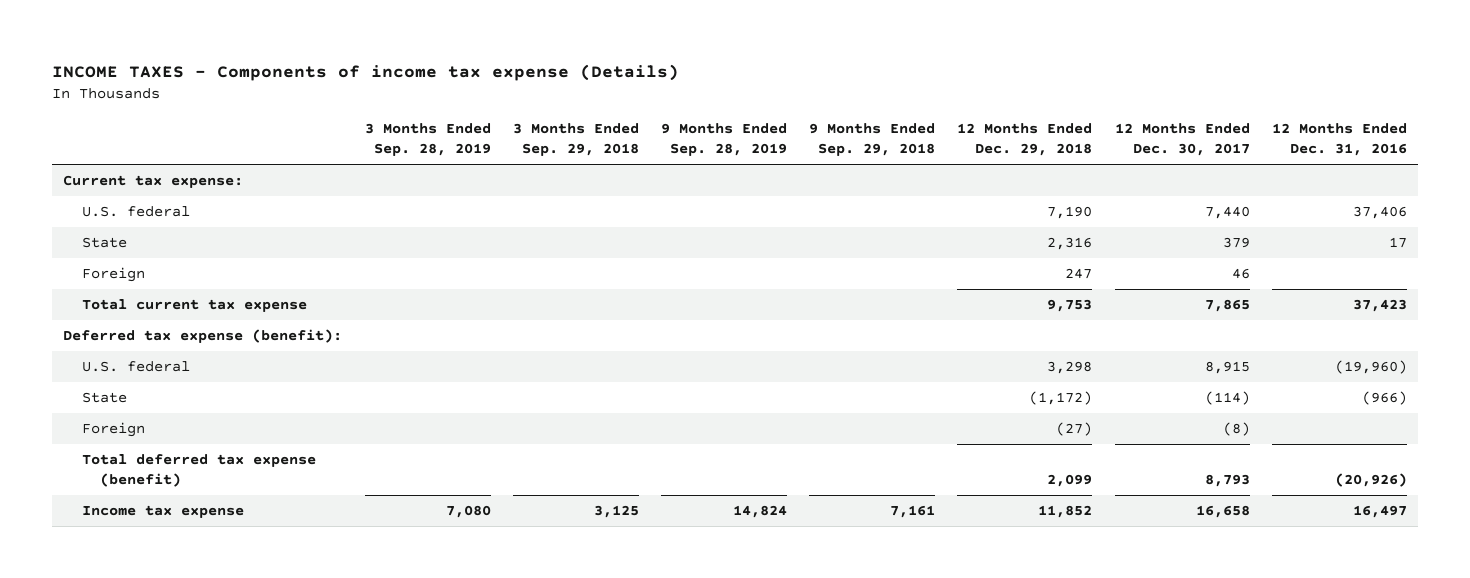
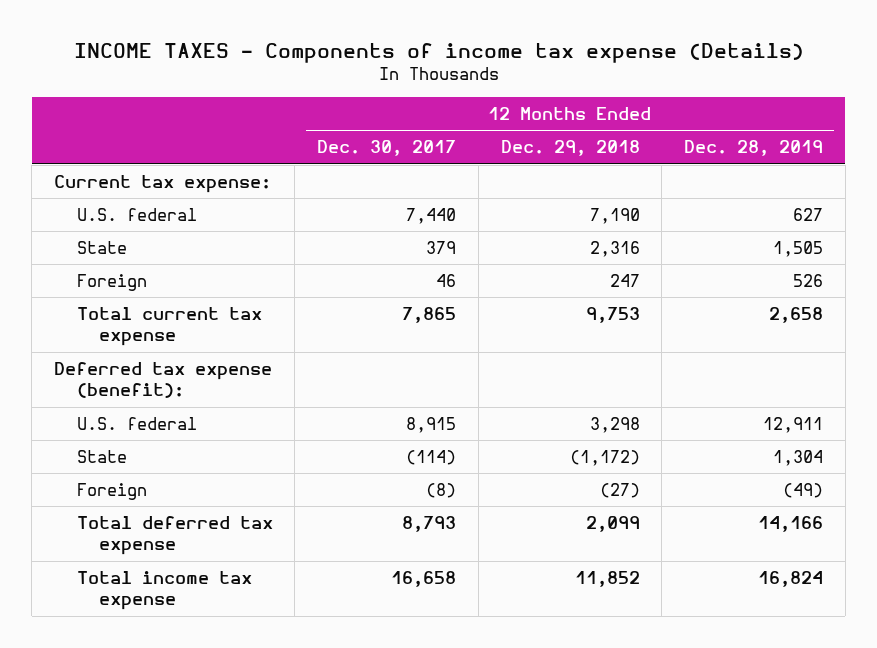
[364,123,491,157] 3 Months Ended Sep. 28, 2019 -> none
[512,123,639,157] 3 Months Ended Sep. 29, 2018 -> none
[661,123,788,157] 9 Months Ended Sep. 28, 2019 -> none
[809,123,936,157] 9 Months Ended Sep. 29, 2018 -> none
[1271,123,1407,157] 12 Months Ended Dec. 31, 2016 -> none
none -> [683,140,823,157] Dec. 28, 2019
[81,454,316,487] Total deferred tax expense (benefit) -> [76,516,273,556] Total deferred tax expense
[81,505,244,519] Income tax expense -> [76,571,252,611] Total income tax expense

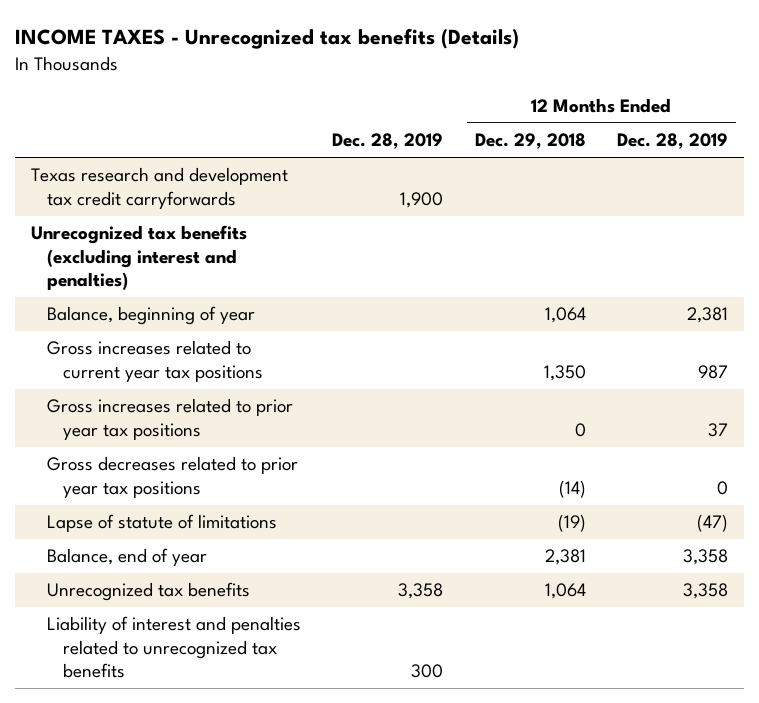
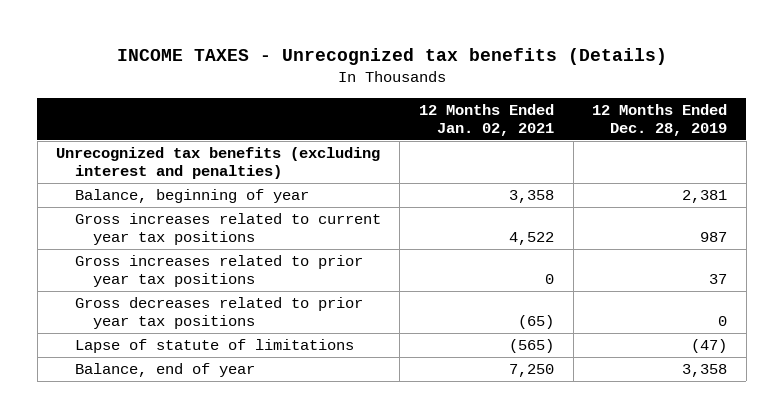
[332,133,444,150] Dec. 28, 2019 -> none
[474,133,586,150] Dec. 29, 2018 -> none
none -> [418,103,554,136] 12 Months Ended Jan. 02, 2021
[30,167,288,209] Texas research and development tax credit carryforwards -> none
[46,582,250,602] Unrecognized tax benefits -> none
[46,616,301,679] Liability of interest and penalties related to unrecognized tax benefits -> none

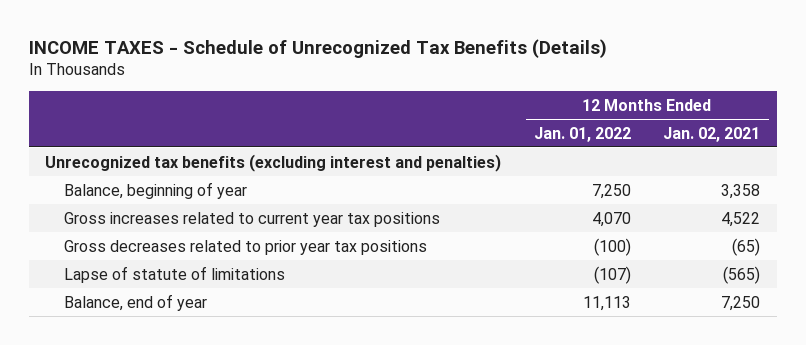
[116,48,667,66] INCOME TAXES - Unrecognized tax benefits (Details) -> [29,38,608,58] INCOME TAXES - Schedule of Unrecognized Tax Benefits (Details)
[592,103,728,136] 12 Months Ended Dec. 28, 2019 -> none
none -> [533,126,631,142] Jan. 01, 2022
[74,255,363,288] Gross increases related to prior year tax positions -> none

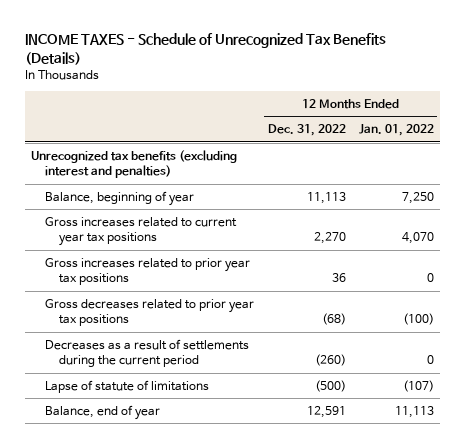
[663,126,761,142] Jan. 02, 2021 -> none
none -> [267,124,346,137] Dec. 31, 2022
none -> [45,257,251,286] Gross increases related to prior year tax positions
none -> [45,338,250,368] Decreases as a result of settlements during the current period

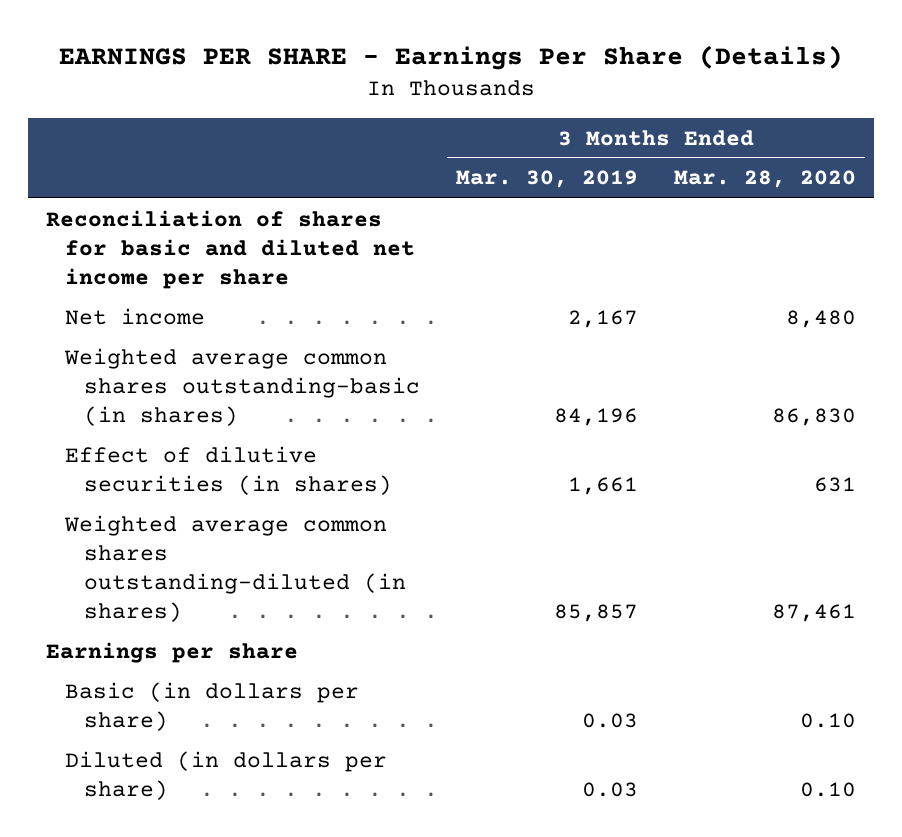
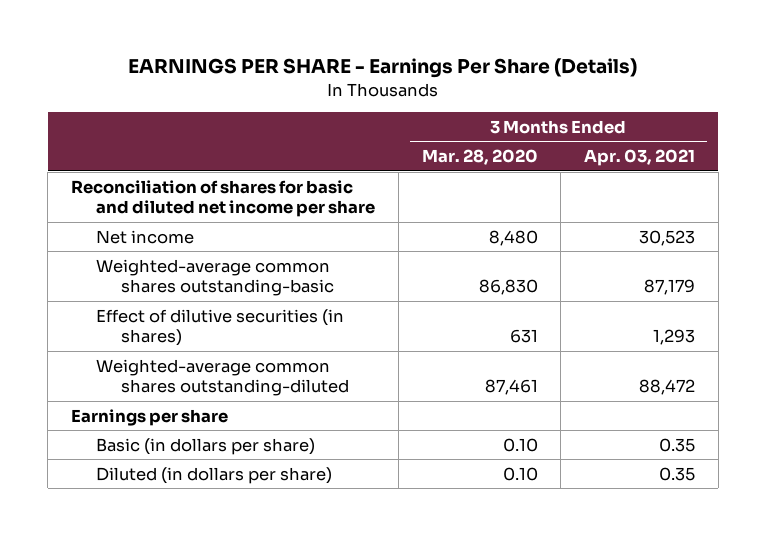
[455,170,638,189] Mar. 30, 2019 -> none
none -> [583,148,695,166] Apr. 03, 2021
[63,347,420,426] Weighted average common shares outstanding-basic (in shares) -> [96,258,335,297] Weighted-average common shares outstanding-basic
[63,514,406,622] Weighted average common shares outstanding-diluted (in shares) -> [96,358,350,397] Weighted-average common shares outstanding-diluted

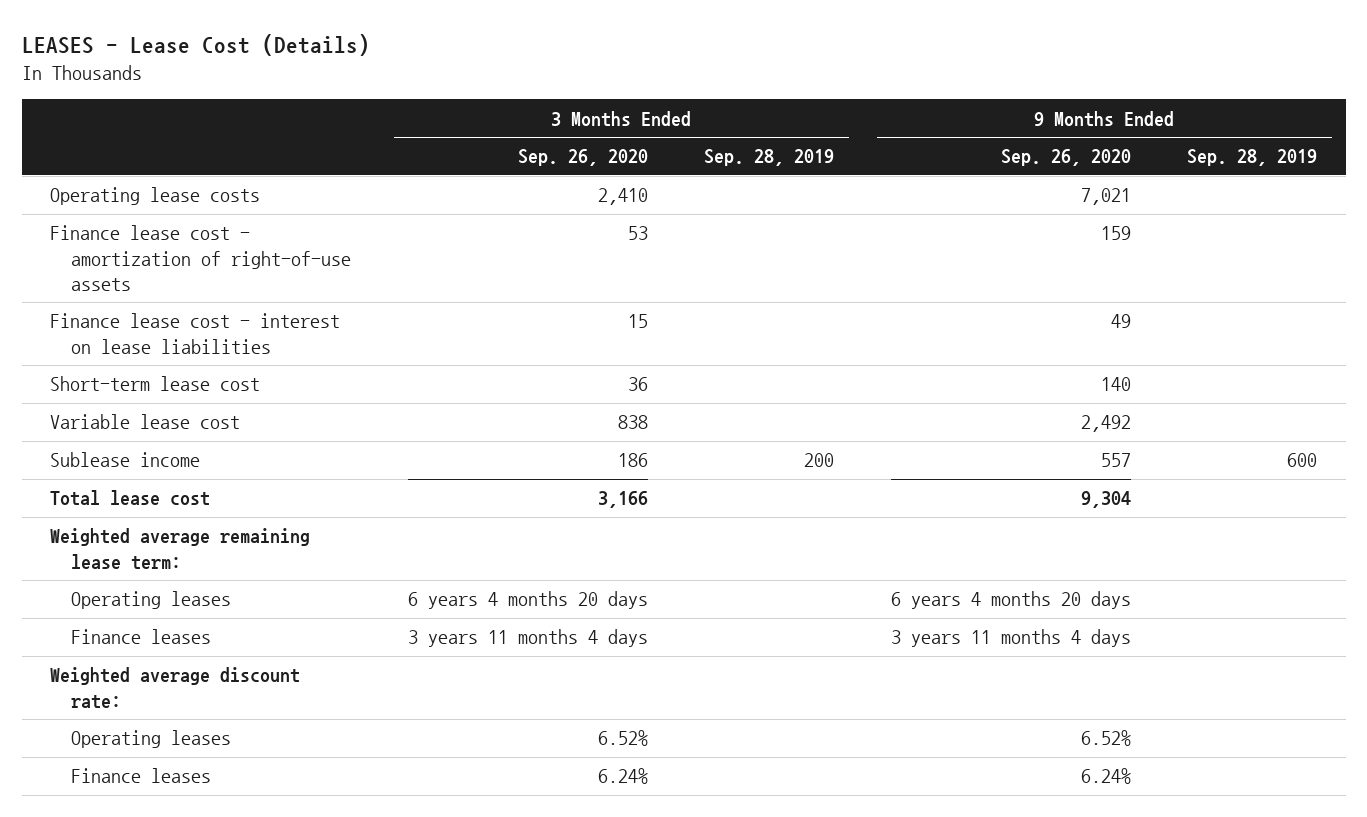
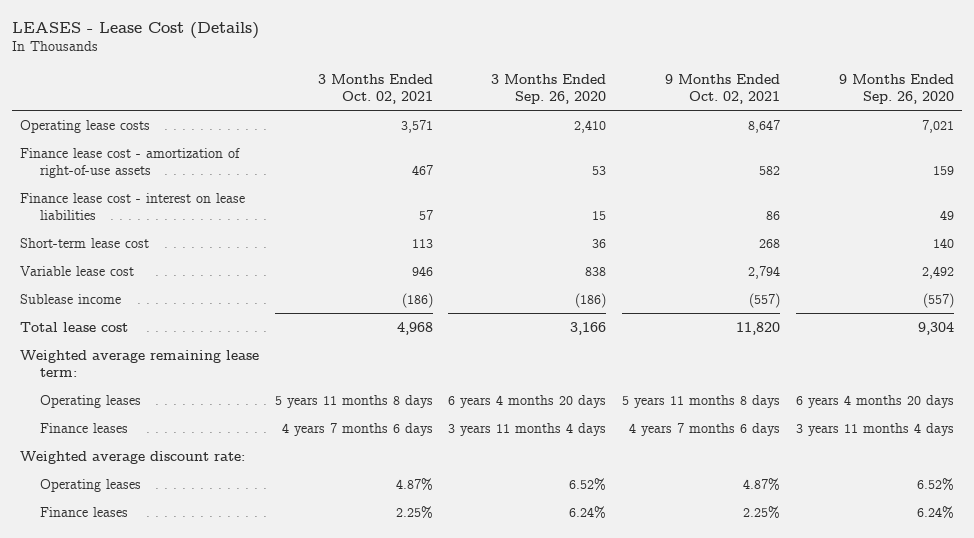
[704,149,835,167] Sep. 28, 2019 -> none
[1187,149,1318,167] Sep. 28, 2019 -> none
none -> [317,73,433,105] 3 Months Ended Oct. 02, 2021
none -> [665,73,781,105] 9 Months Ended Oct. 02, 2021
[617,453,648,468] 186 -> [575,292,607,308] (186)
[1100,453,1131,468] 557 -> [922,292,954,308] (557)

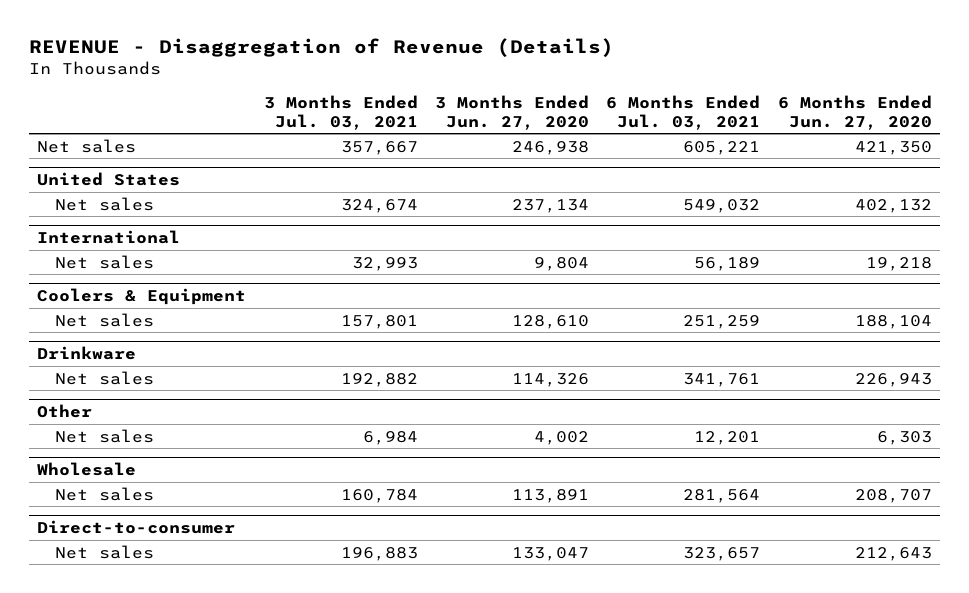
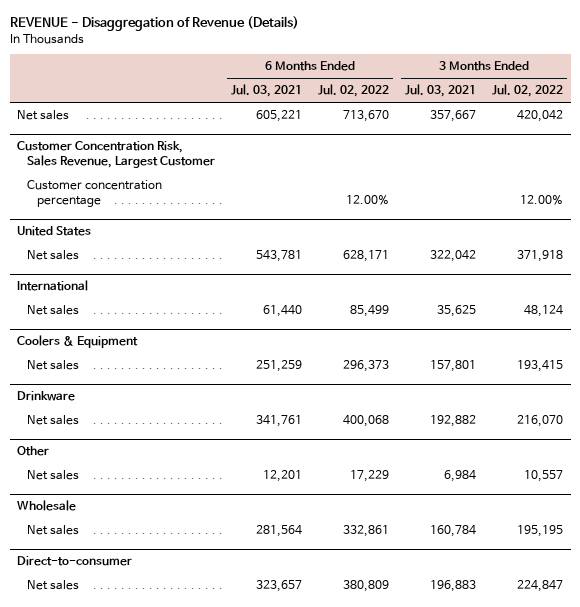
[434,94,589,130] 3 Months Ended Jun. 27, 2020 -> none
[777,94,932,130] 6 Months Ended Jun. 27, 2020 -> none
none -> [318,84,390,98] Jul. 02, 2022
none -> [491,84,563,98] Jul. 02, 2022
none -> [17,141,216,169] Customer Concentration Risk, Sales Revenue, Largest Customer
none -> [27,180,163,207] Customer concentration percentage
[340,198,418,213] 324,674 -> [429,250,476,263] 322,042
[683,198,761,213] 549,032 -> [256,250,303,263] 543,781
[351,256,418,271] 32,993 -> [436,305,476,318] 35,625
[694,256,761,271] 56,189 -> [263,305,303,318] 61,440

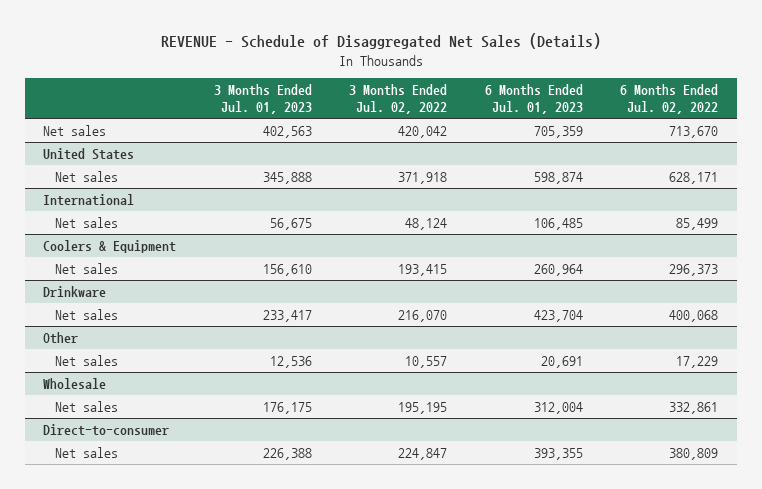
[9,16,299,32] REVENUE - Disaggregation of Revenue (Details) -> [160,33,601,50] REVENUE - Schedule of Disaggregated Net Sales (Details)
[231,84,303,98] Jul. 03, 2021 -> none
[404,84,476,98] Jul. 03, 2021 -> none
none -> [213,84,312,115] 3 Months Ended Jul. 01, 2023
none -> [484,84,583,115] 6 Months Ended Jul. 01, 2023
[17,141,216,169] Customer Concentration Risk, Sales Revenue, Largest Customer -> none
[27,180,163,207] Customer concentration percentage -> none

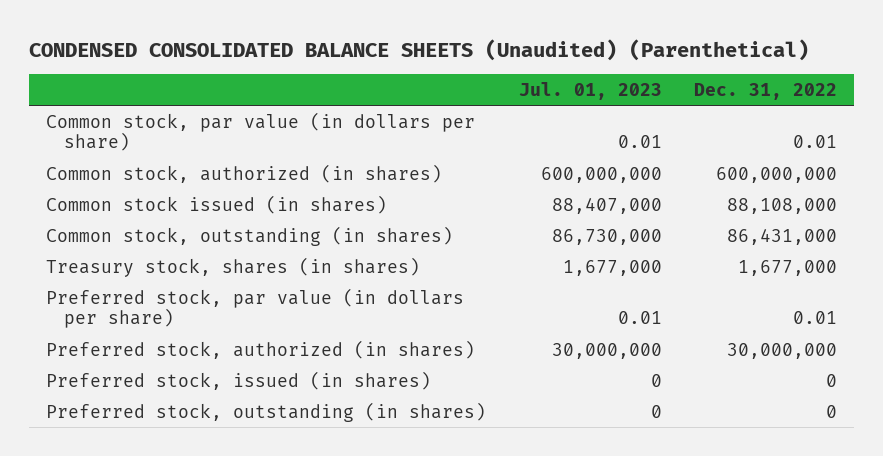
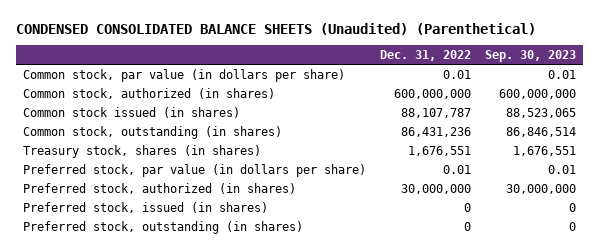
[518,81,662,100] Jul. 01, 2023 -> none
none -> [485,50,577,63] Sep. 30, 2023
[727,197,838,214] 88,108,000 -> [400,107,471,118] 88,107,787
[727,227,838,245] 86,431,000 -> [400,126,471,137] 86,431,236
[738,259,838,276] 1,677,000 -> [407,145,471,156] 1,676,551

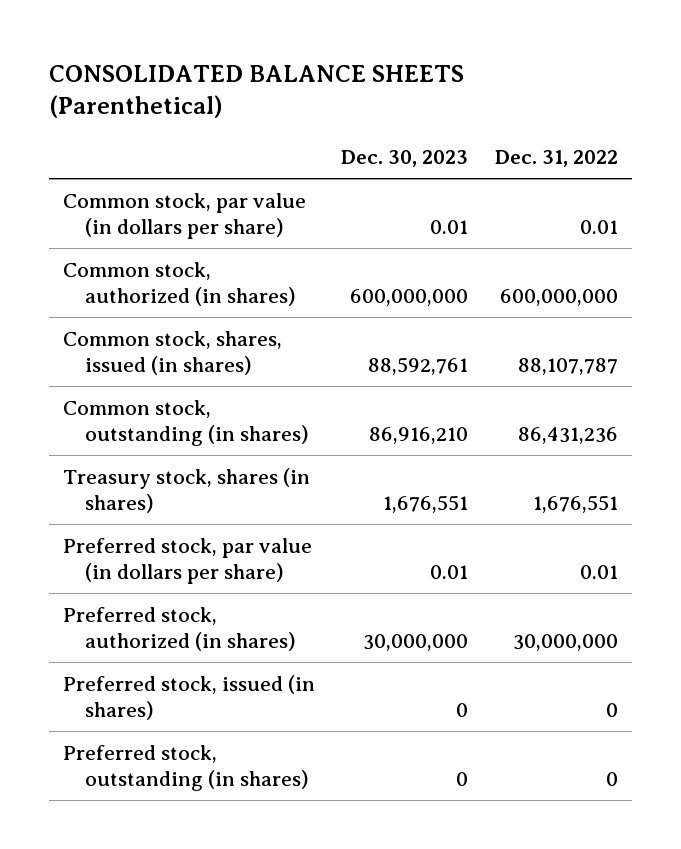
[15,22,536,35] CONDENSED CONSOLIDATED BALANCE SHEETS (Unaudited) (Parenthetical) -> [49,64,465,119] CONSOLIDATED BALANCE SHEETS (Parenthetical)
[485,50,577,63] Sep. 30, 2023 -> none
none -> [341,149,469,167] Dec. 30, 2023
[22,106,240,118] Common stock issued (in shares) -> [62,330,282,376] Common stock, shares, issued (in shares)

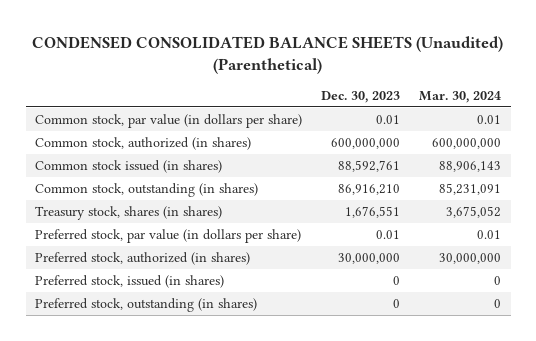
[49,64,465,119] CONSOLIDATED BALANCE SHEETS (Parenthetical) -> [32,35,504,74] CONDENSED CONSOLIDATED BALANCE SHEETS (Unaudited) (Parenthetical)
[495,149,619,167] Dec. 31, 2022 -> none
none -> [419,90,502,103] Mar. 30, 2024
[62,330,282,376] Common stock, shares, issued (in shares) -> [35,160,223,174] Common stock issued (in shares)

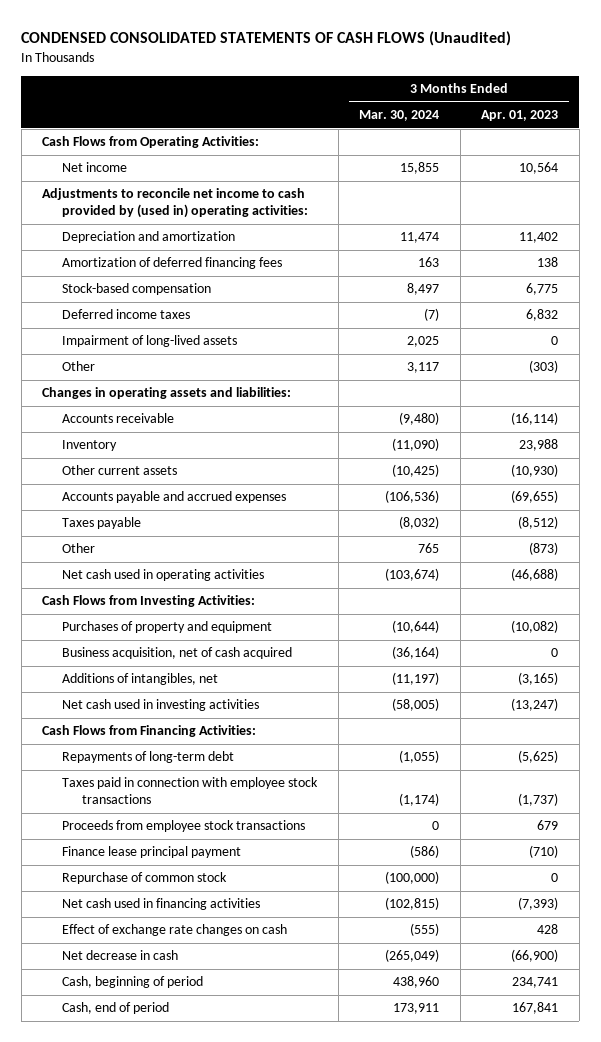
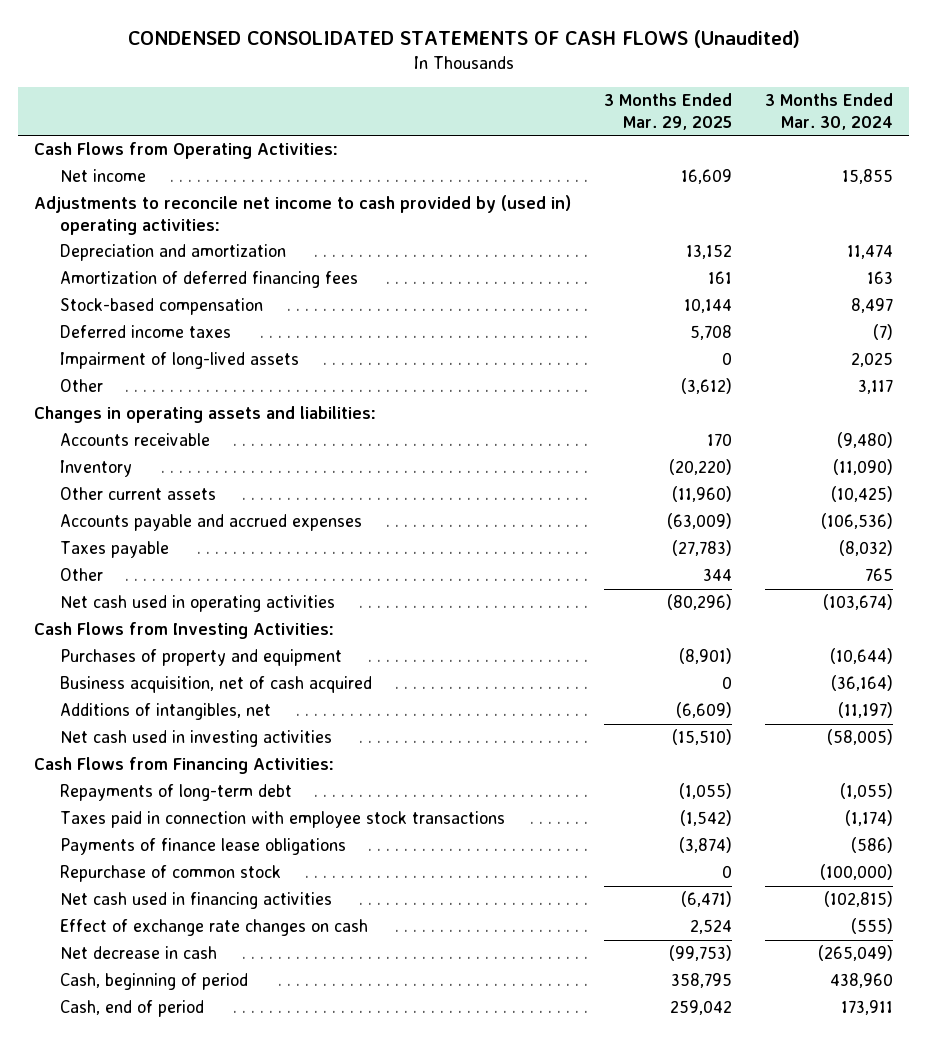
[481,110,559,122] Apr. 01, 2023 -> none
none -> [604,93,733,130] 3 Months Ended Mar. 29, 2025
[62,820,306,833] Proceeds from employee stock transactions -> none
[62,846,242,859] Finance lease principal payment -> [59,838,346,856] Payments of finance lease obligations

